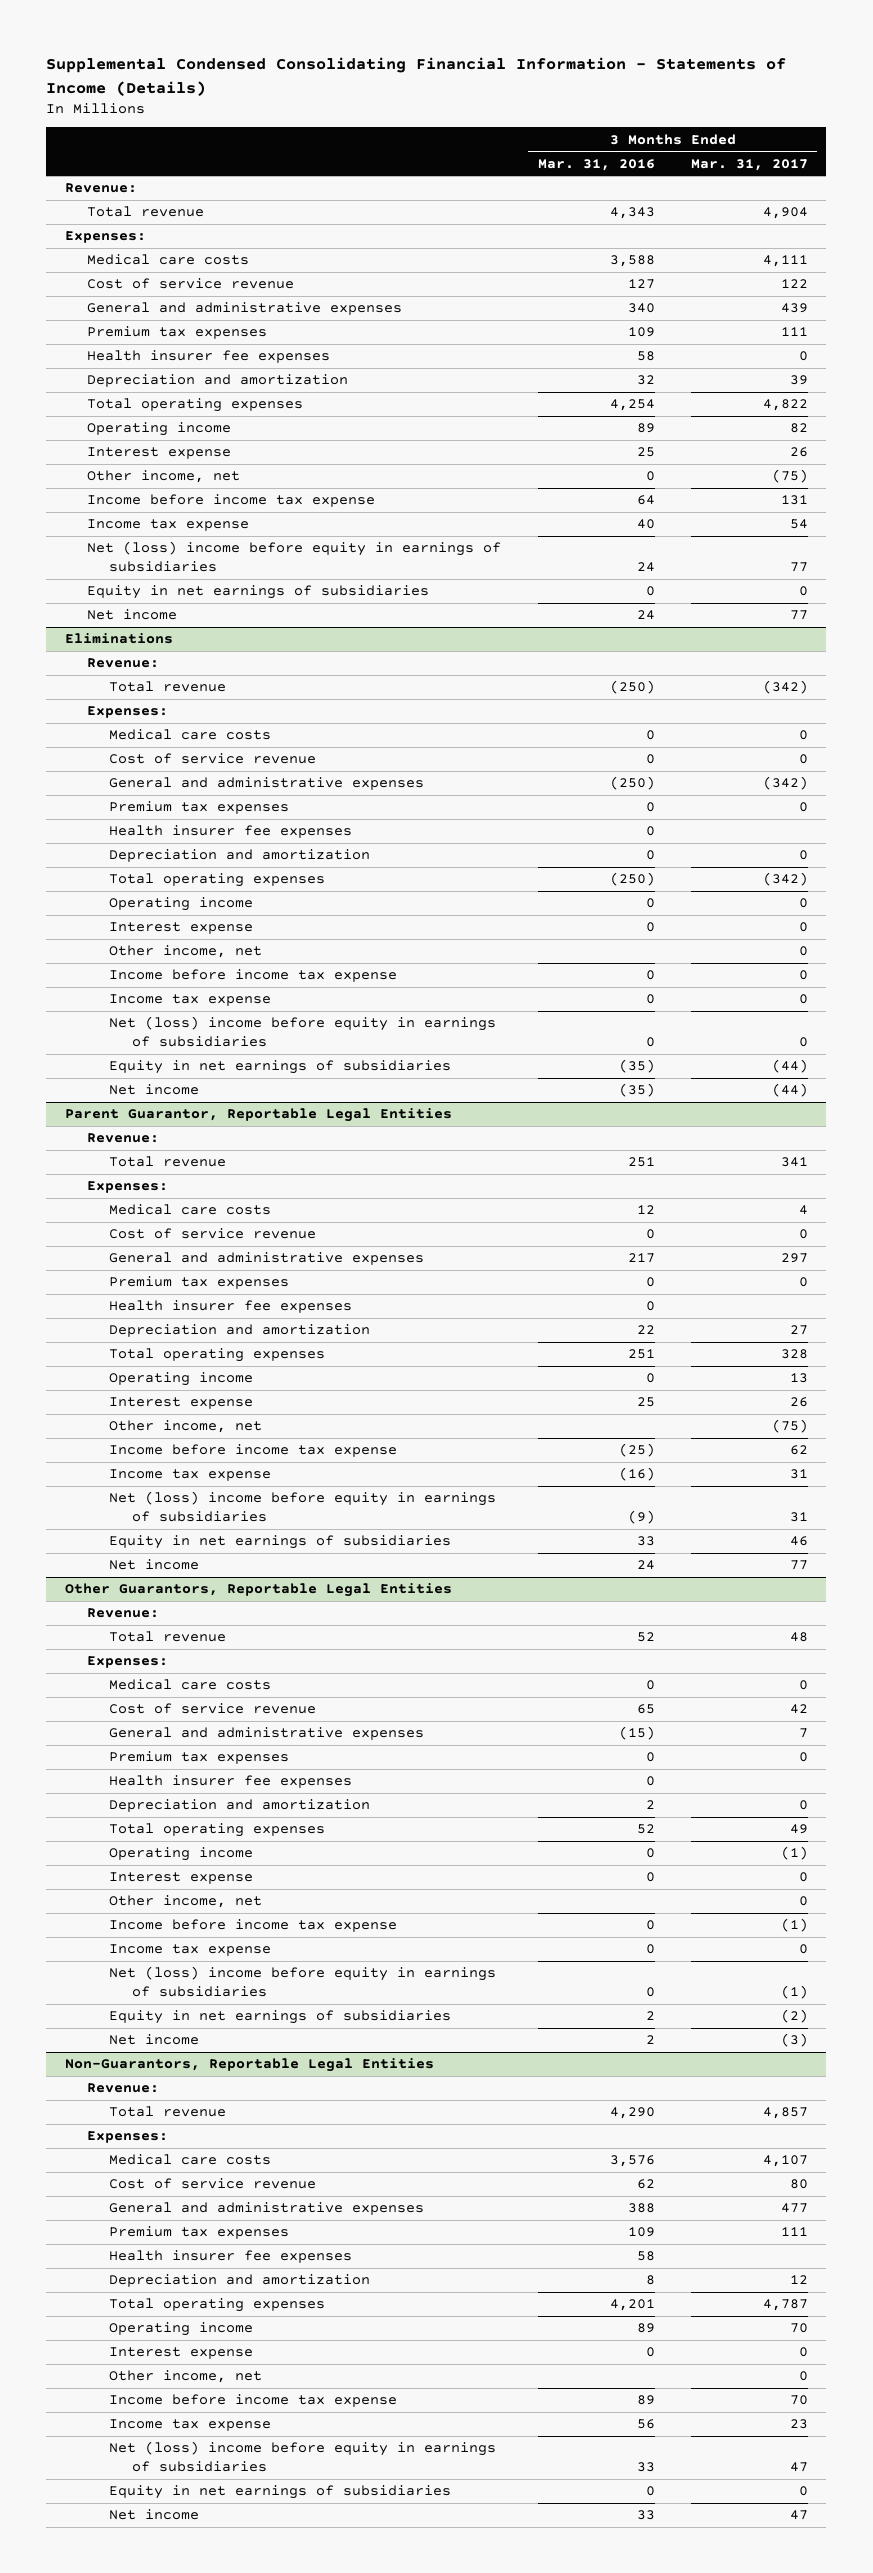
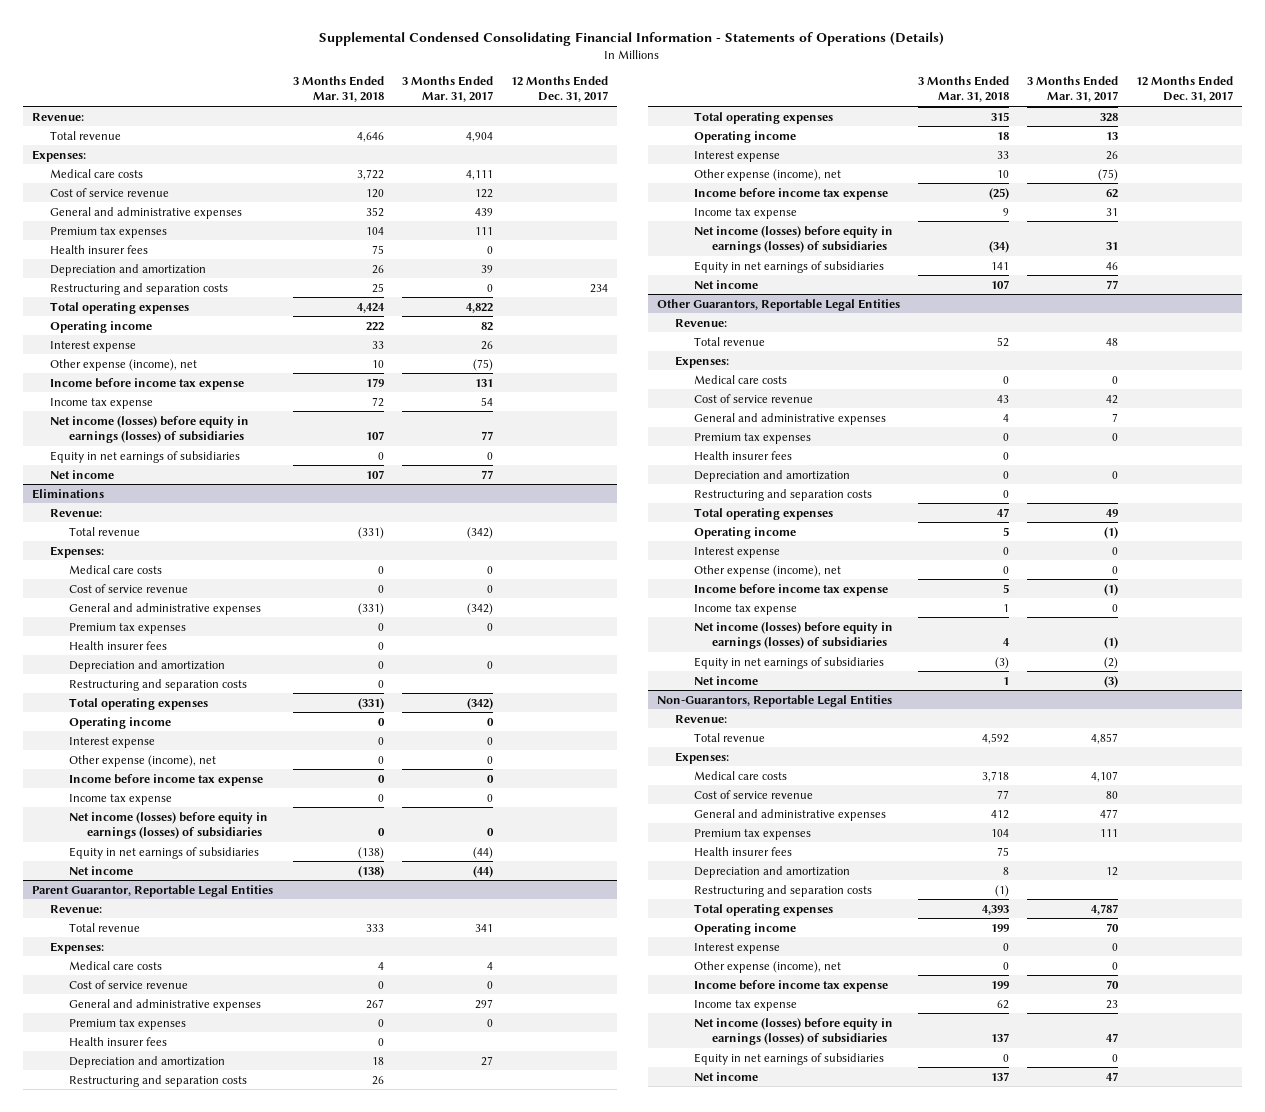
[46,57,787,96] Supplemental Condensed Consolidating Financial Information - Statements of Income (Details) -> [319,32,945,47] Supplemental Condensed Consolidating Financial Information - Statements of Operations (Details)
[537,158,655,171] Mar. 31, 2016 -> none
none -> [292,75,384,103] 3 Months Ended Mar. 31, 2018
none -> [510,75,608,103] 12 Months Ended Dec. 31, 2017
[87,350,331,364] Health insurer fee expenses -> [50,244,149,254] Health insurer fees
none -> [50,282,229,295] Restructuring and separation costs
[87,470,241,484] Other income, net -> [50,358,198,371] Other expense (income), net
[87,541,502,572] Net (loss) income before equity in earnings of subsidiaries -> [50,415,250,444] Net income (losses) before equity in earnings (losses) of subsidiaries
[109,825,353,839] Health insurer fee expenses -> [68,640,167,650] Health insurer fees
none -> [68,678,247,691] Restructuring and separation costs
[109,945,263,959] Other income, net -> [68,754,216,767] Other expense (income), net
[109,1016,497,1047] Net (loss) income before equity in earnings of subsidiaries -> [68,811,268,840] Net income (losses) before equity in earnings (losses) of subsidiaries
[109,1300,353,1314] Health insurer fee expenses -> [68,1036,167,1046] Health insurer fees
none -> [68,1074,247,1087] Restructuring and separation costs
[109,1420,263,1434] Other income, net -> [693,168,841,181] Other expense (income), net
[109,1491,497,1522] Net (loss) income before equity in earnings of subsidiaries -> [693,225,893,254] Net income (losses) before equity in earnings (losses) of subsidiaries
[109,1775,353,1789] Health insurer fee expenses -> [693,450,792,460] Health insurer fees
none -> [693,488,872,501] Restructuring and separation costs
[109,1895,263,1909] Other income, net -> [693,564,841,577] Other expense (income), net
[109,1966,497,1997] Net (loss) income before equity in earnings of subsidiaries -> [693,621,893,650] Net income (losses) before equity in earnings (losses) of subsidiaries
[109,2250,353,2264] Health insurer fee expenses -> [693,846,792,856] Health insurer fees
none -> [693,884,872,897] Restructuring and separation costs
[109,2370,263,2384] Other income, net -> [693,960,841,973] Other expense (income), net
[109,2441,497,2472] Net (loss) income before equity in earnings of subsidiaries -> [693,1017,893,1046] Net income (losses) before equity in earnings (losses) of subsidiaries

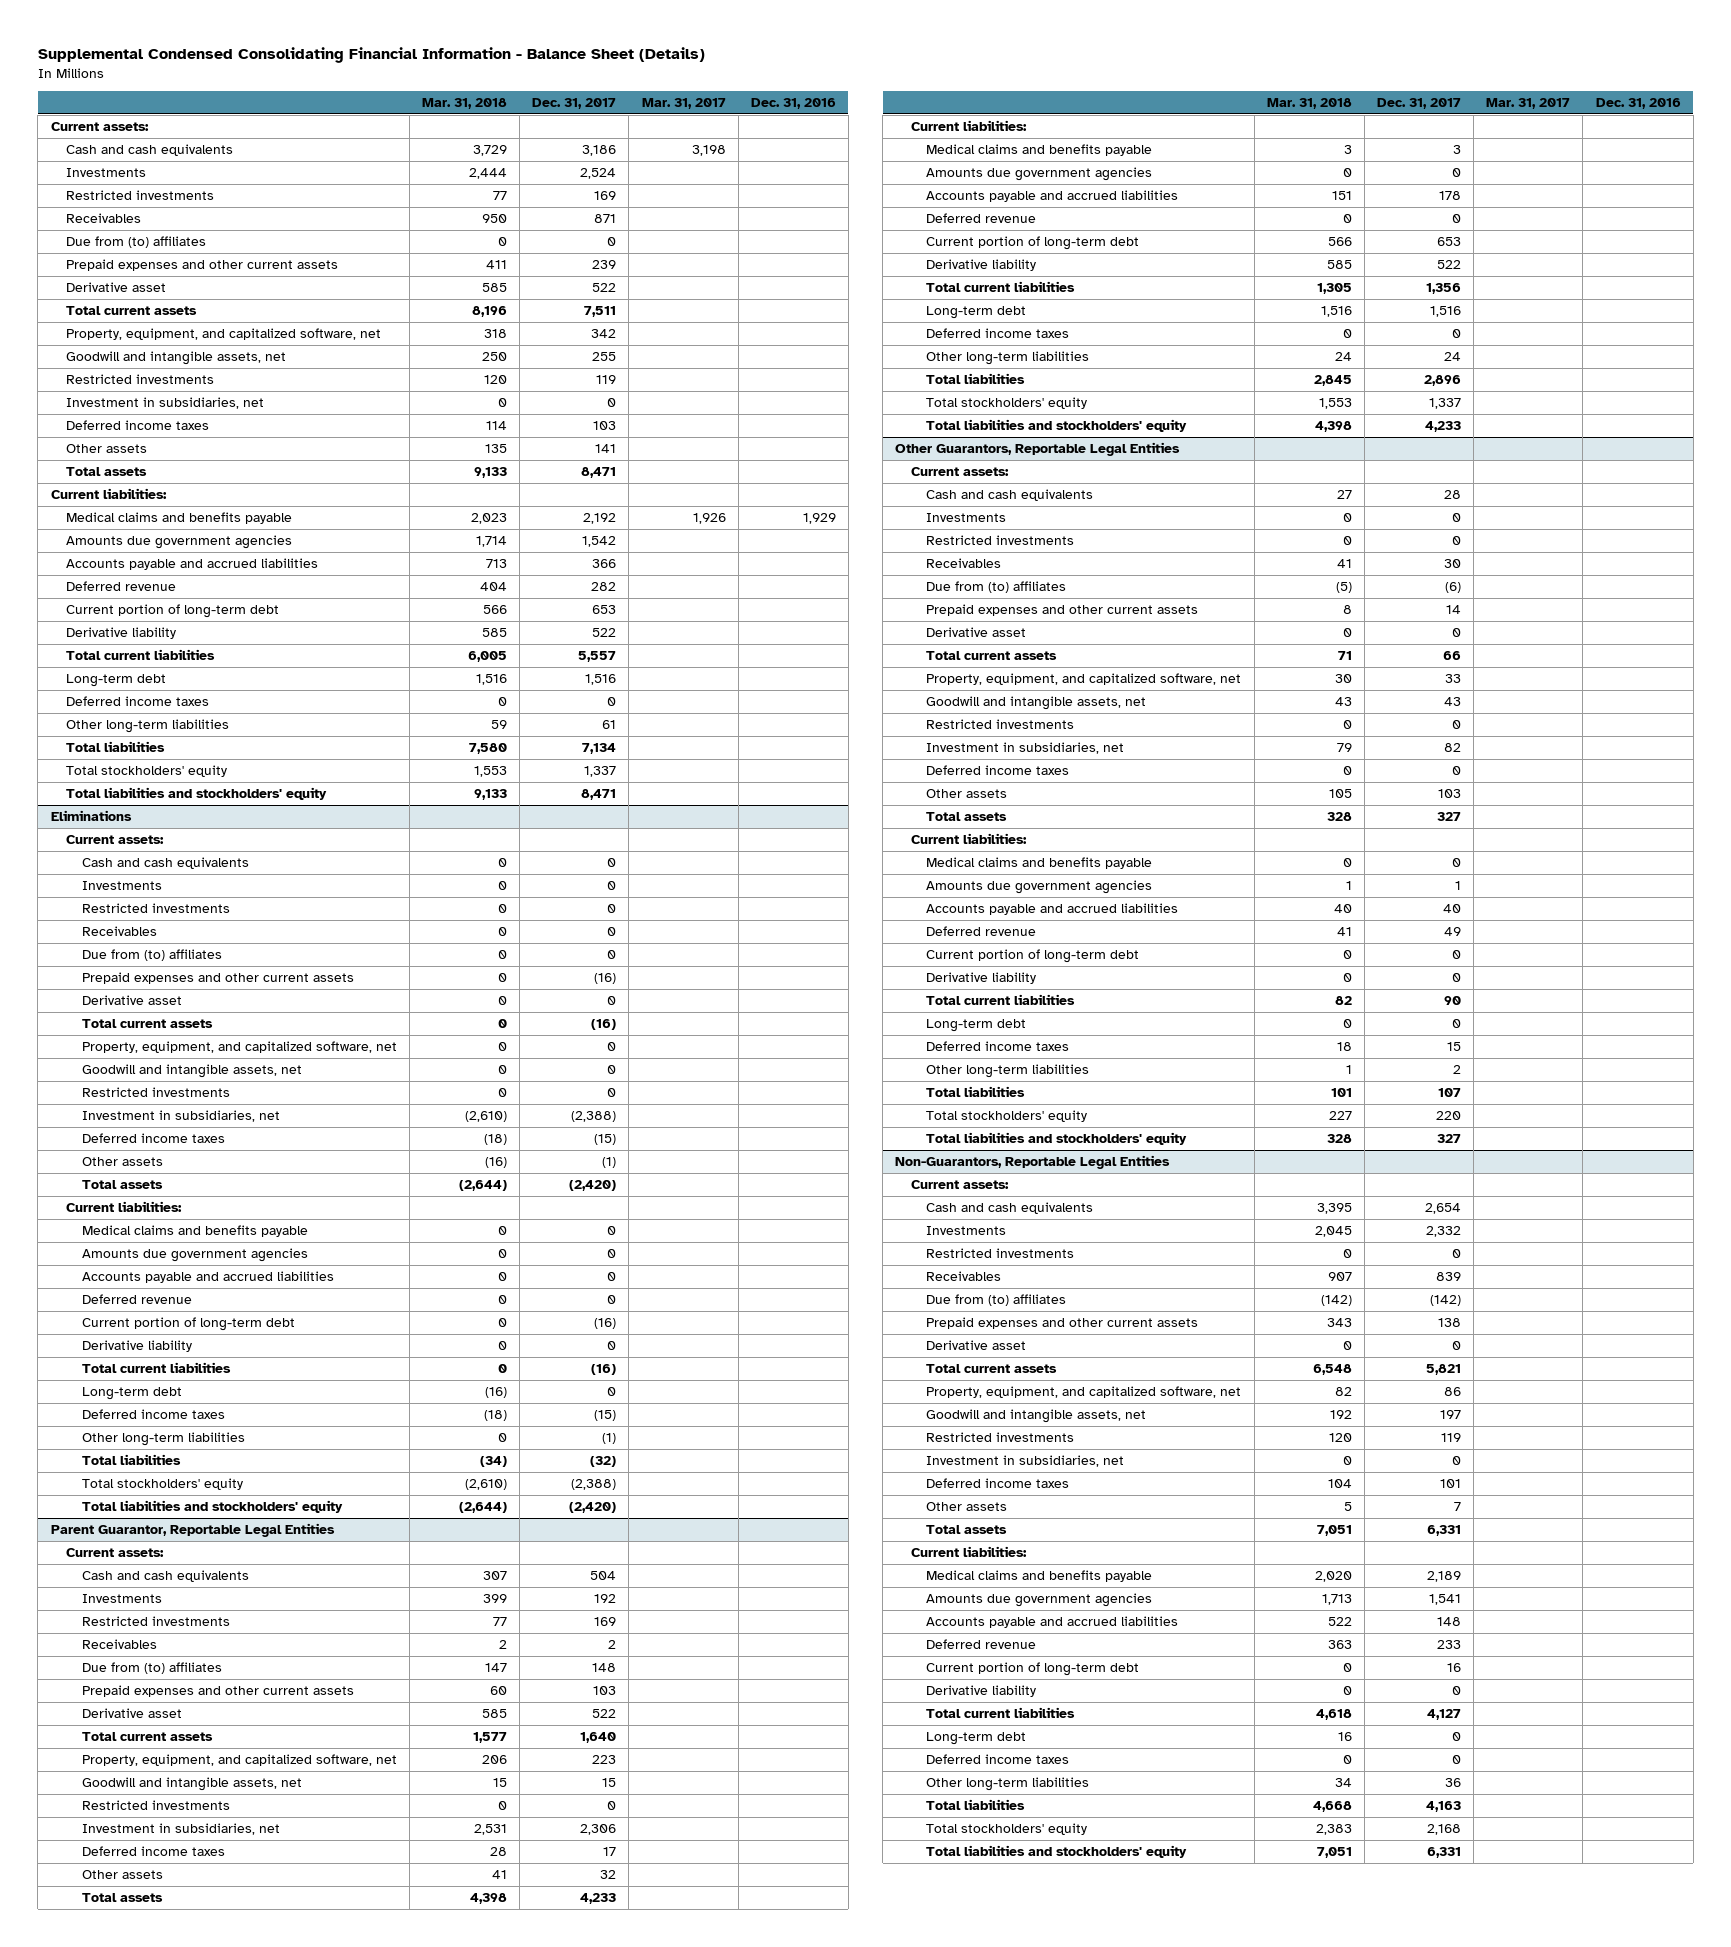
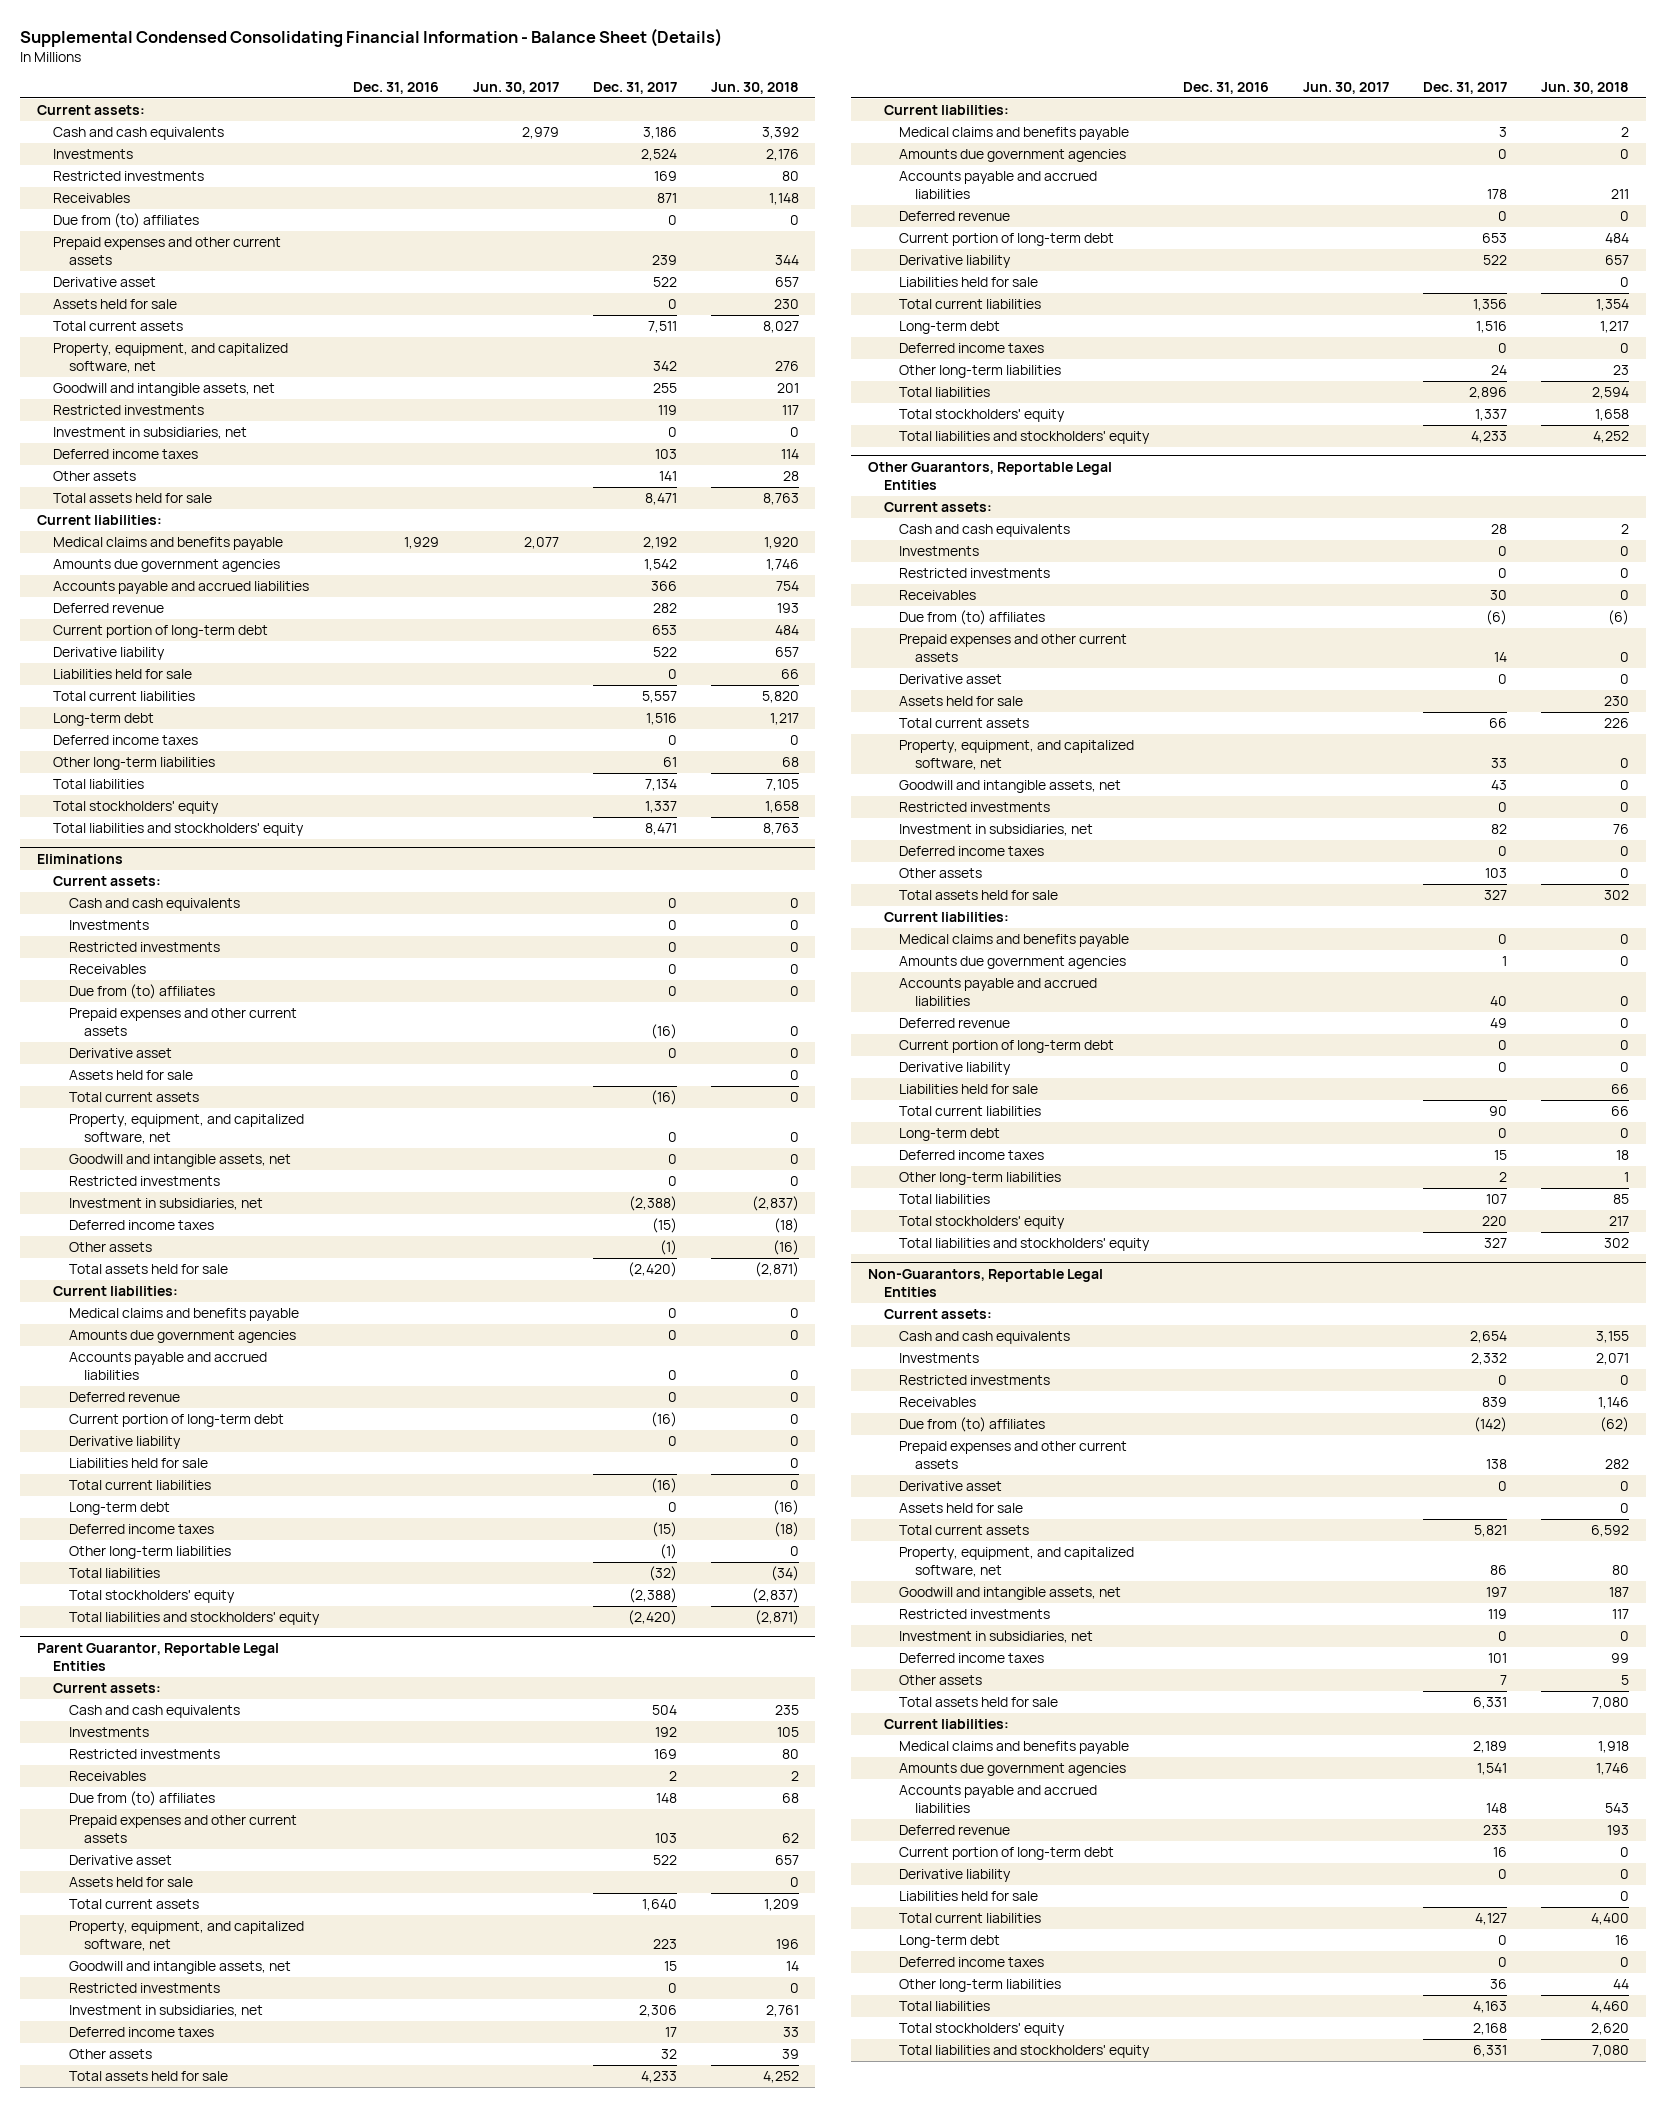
[422,98,508,110] Mar. 31, 2018 -> none
[641,98,726,110] Mar. 31, 2017 -> none
none -> [472,82,559,95] Jun. 30, 2017
none -> [710,82,799,95] Jun. 30, 2018
none -> [53,299,178,310] Assets held for sale
[66,466,148,476] Total assets -> [53,493,213,504] Total assets held for sale
none -> [53,669,193,680] Liabilities held for sale
none -> [68,1070,193,1081] Assets held for sale
[81,1179,163,1189] Total assets -> [68,1264,228,1275] Total assets held for sale
none -> [68,1458,208,1469] Liabilities held for sale
none -> [68,1877,193,1888] Assets held for sale
[81,1892,163,1902] Total assets -> [68,2071,228,2082] Total assets held for sale
none -> [899,277,1039,288] Liabilities held for sale
none -> [899,696,1024,707] Assets held for sale
[926,811,1008,821] Total assets -> [899,890,1059,901] Total assets held for sale
none -> [899,1084,1039,1095] Liabilities held for sale
none -> [899,1503,1024,1514] Assets held for sale
[926,1524,1008,1534] Total assets -> [899,1697,1059,1708] Total assets held for sale
none -> [899,1891,1039,1902] Liabilities held for sale

